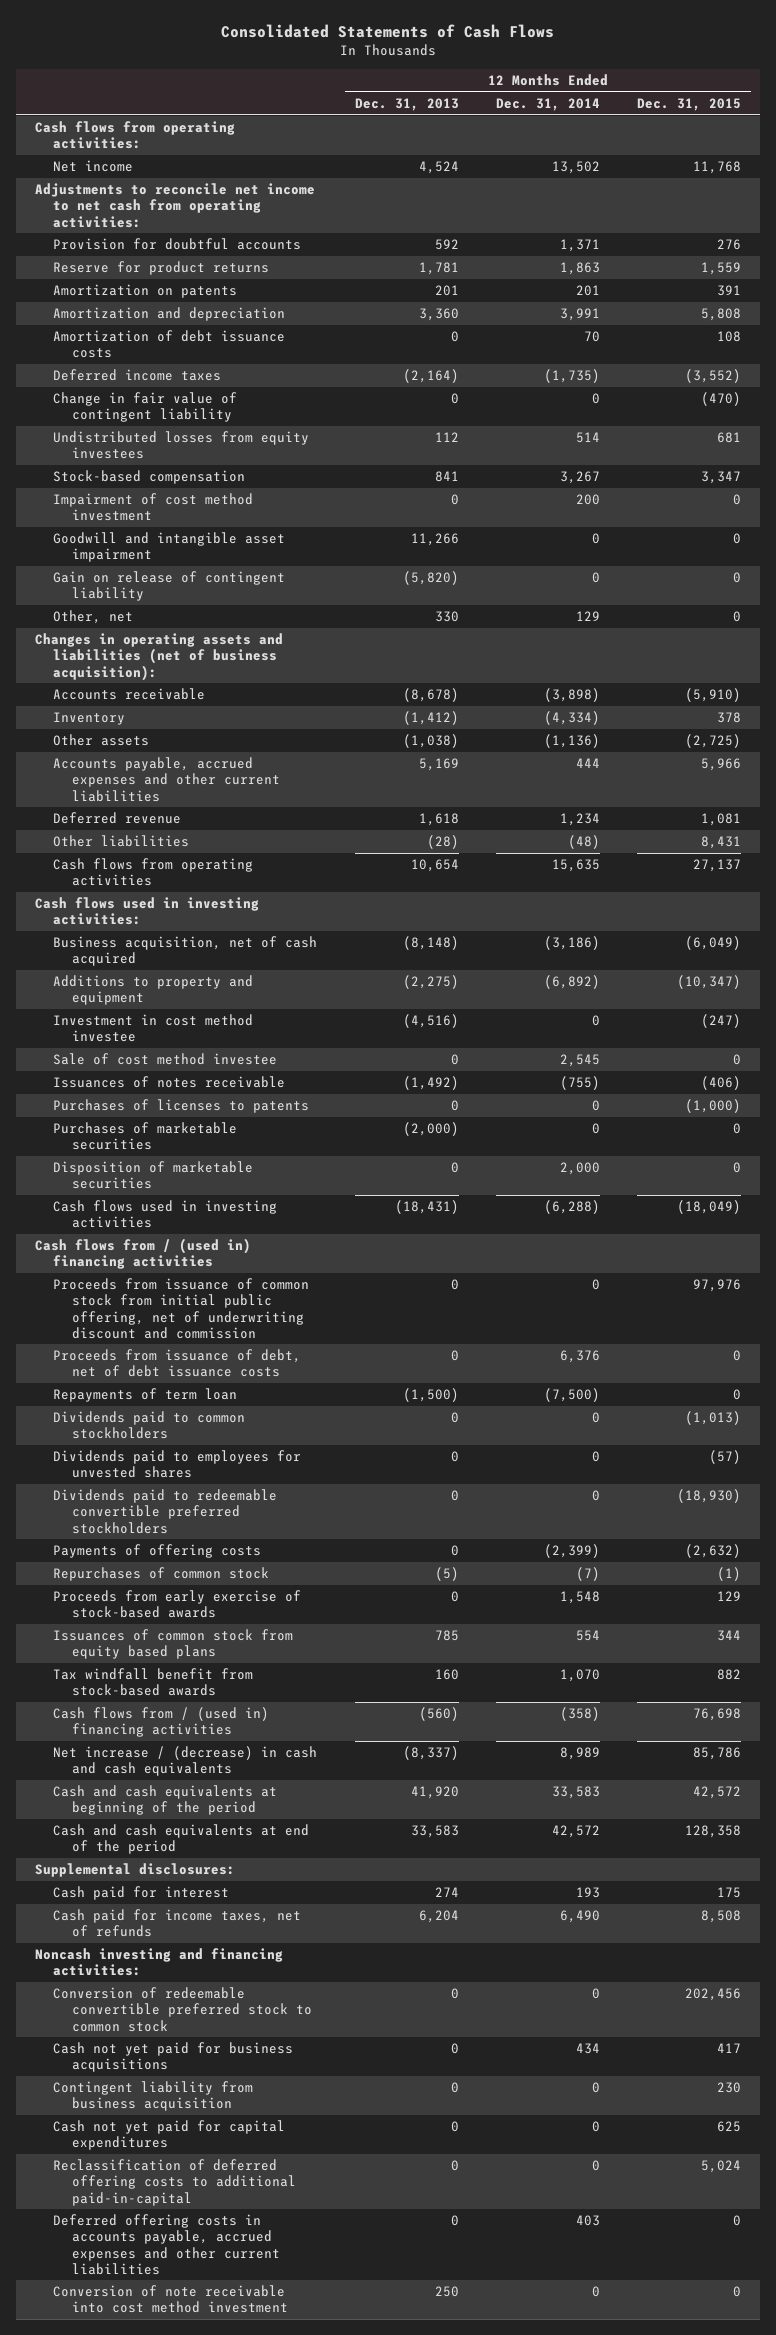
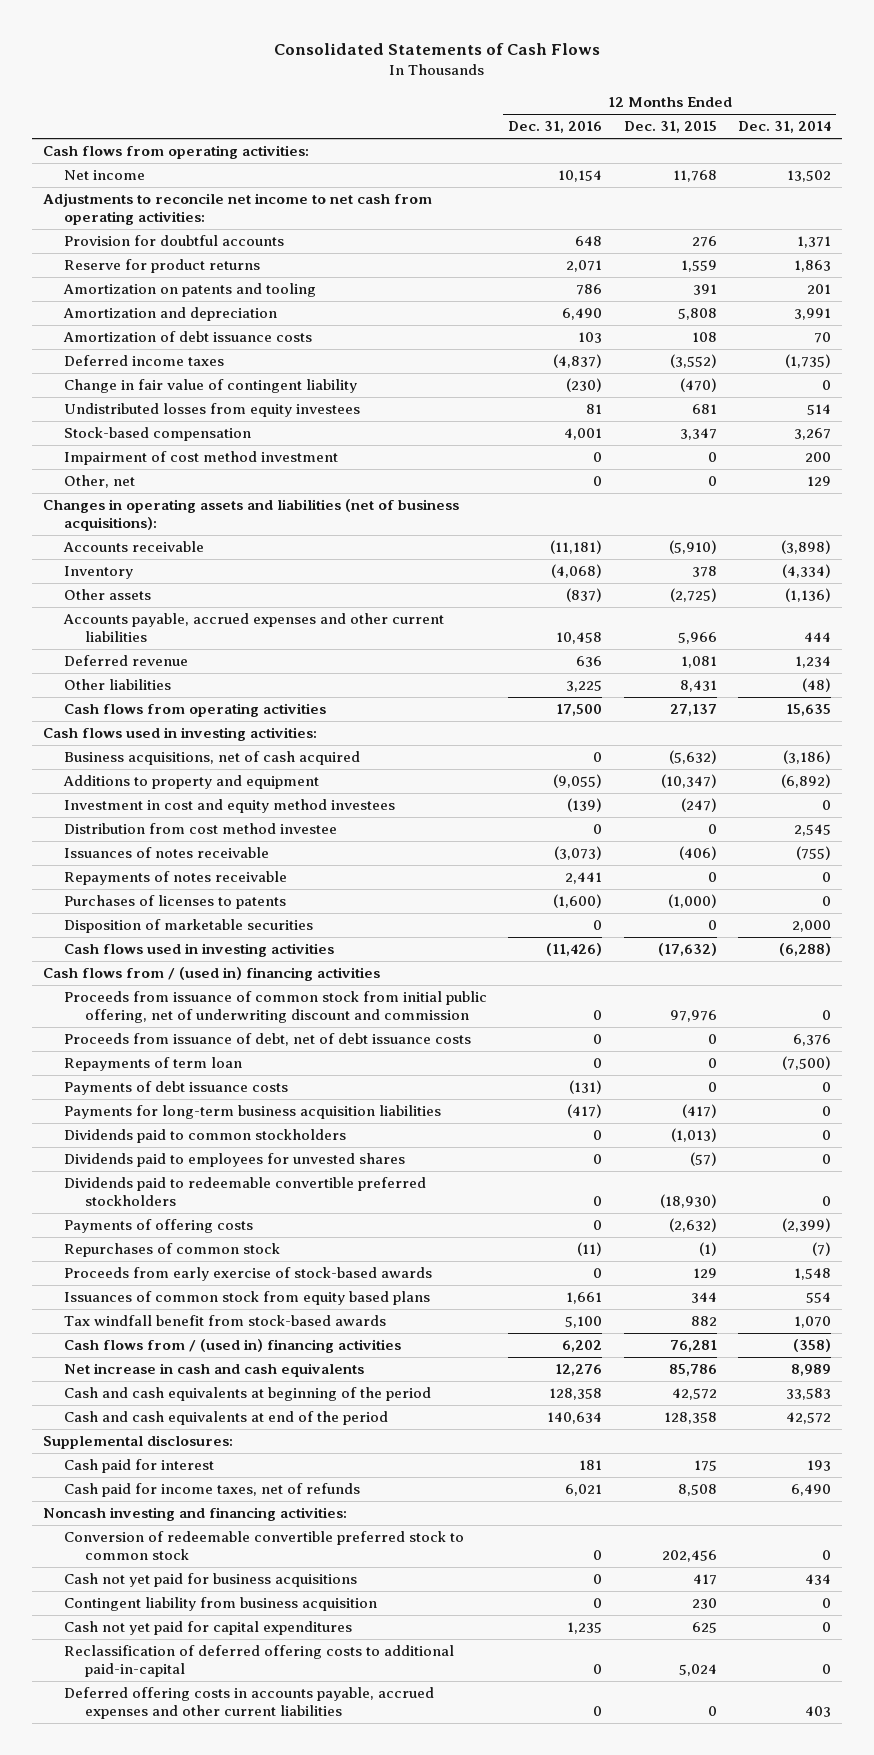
[354,98,459,112] Dec. 31, 2013 -> none
none -> [508,121,603,134] Dec. 31, 2016
[53,284,238,299] Amortization on patents -> [62,283,316,298] Amortization on patents and tooling
[53,532,286,563] Goodwill and intangible asset impairment -> none
[53,571,286,602] Gain on release of contingent liability -> none
[35,633,284,681] Changes in operating assets and liabilities (net of business acquisition): -> [42,499,459,531] Changes in operating assets and liabilities (net of business acquisitions):
[53,936,318,967] Business acquisition, net of cash acquired -> [63,751,360,766] Business acquisitions, net of cash acquired
[685,936,742,951] (6,049) -> [668,750,717,765] (5,632)
[53,1014,254,1043] Investment in cost method investee -> [63,799,395,814] Investment in cost and equity method investees
[53,1053,278,1066] Sale of cost method investee -> [63,823,337,835] Distribution from cost method investee
none -> [63,871,287,886] Repayments of notes receivable
[53,1122,238,1151] Purchases of marketable securities -> none
[677,1200,742,1215] (18,049) -> [657,943,717,957] (17,632)
none -> [63,1081,288,1096] Payments of debt issuance costs
none -> [63,1105,441,1120] Payments for long-term business acquisition liabilities
[693,1708,742,1722] 76,698 -> [669,1340,717,1353] 76,281
[53,1746,318,1777] Net increase / (decrease) in cash and cash equivalents -> [63,1363,364,1378] Net increase in cash and cash equivalents
[53,2285,288,2314] Conversion of note receivable into cost method investment -> none

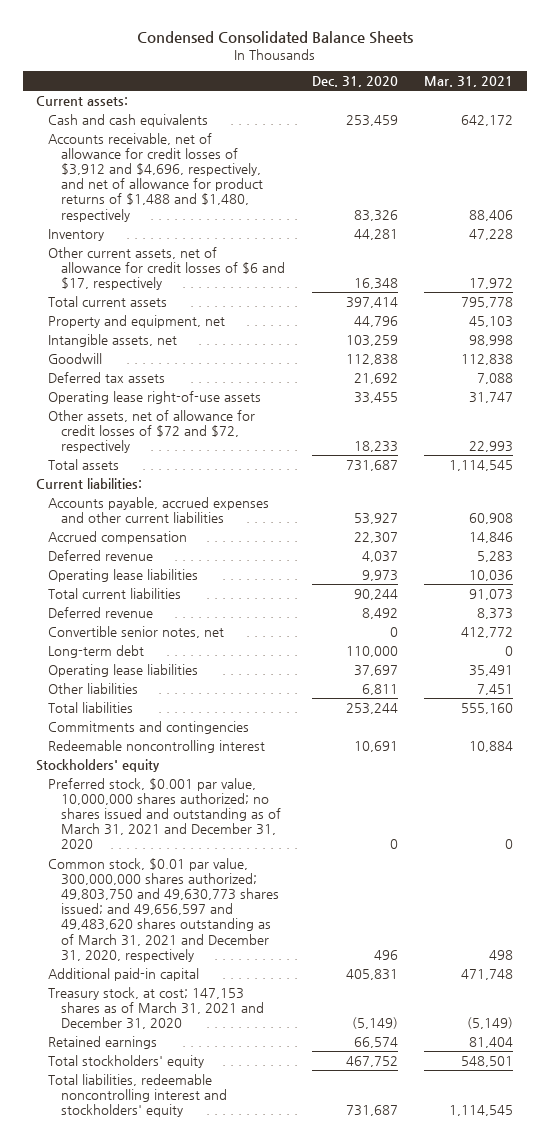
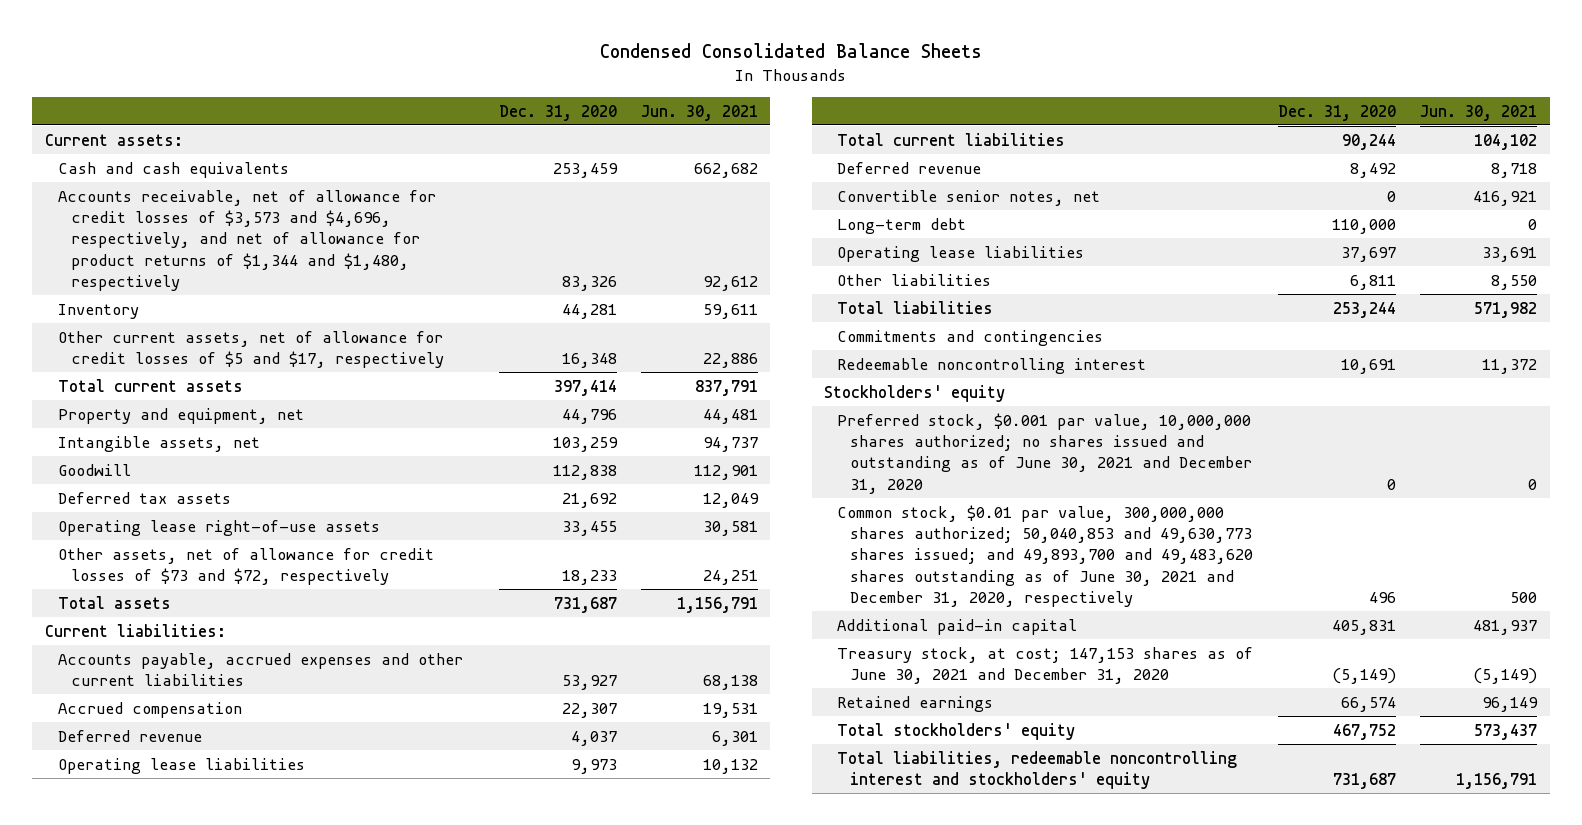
[424,76,514,88] Mar. 31, 2021 -> none
none -> [641,104,759,121] Jun. 30, 2021
[48,132,264,222] Accounts receivable, net of allowance for credit losses of $3,912 and $4,696, respectively, and net of allowance for product returns of $1,488 and $1,480, respectively -> [57,189,436,292] Accounts receivable, net of allowance for credit losses of $3,573 and $4,696, respectively, and net of allowance for product returns of $1,344 and $1,480, respectively
[48,246,286,291] Other current assets, net of allowance for credit losses of $6 and $17, respectively -> [57,330,445,368] Other current assets, net of allowance for credit losses of $5 and $17, respectively
[48,409,256,454] Other assets, net of allowance for credit losses of $72 and $72, respectively -> [57,547,434,585] Other assets, net of allowance for credit losses of $73 and $72, respectively
[48,777,282,850] Preferred stock, $0.001 par value, 10,000,000 shares authorized; no shares issued and outstanding as of March 31, 2021 and December 31, 2020 -> [837,412,1253,494] Preferred stock, $0.001 par value, 10,000,000 shares authorized; no shares issued and outstanding as of June 30, 2021 and December 31, 2020
[48,857,280,962] Common stock, $0.01 par value, 300,000,000 shares authorized; 49,803,750 and 49,630,773 shares issued; and 49,656,597 and 49,483,620 shares outstanding as of March 31, 2021 and December 31, 2020, respectively -> [837,504,1254,608] Common stock, $0.01 par value, 300,000,000 shares authorized; 50,040,853 and 49,630,773 shares issued; and 49,893,700 and 49,483,620 shares outstanding as of June 30, 2021 and December 31, 2020, respectively
[48,986,265,1030] Treasury stock, at cost; 147,153 shares as of March 31, 2021 and December 31, 2020 -> [837,646,1254,684] Treasury stock, at cost; 147,153 shares as of June 30, 2021 and December 31, 2020

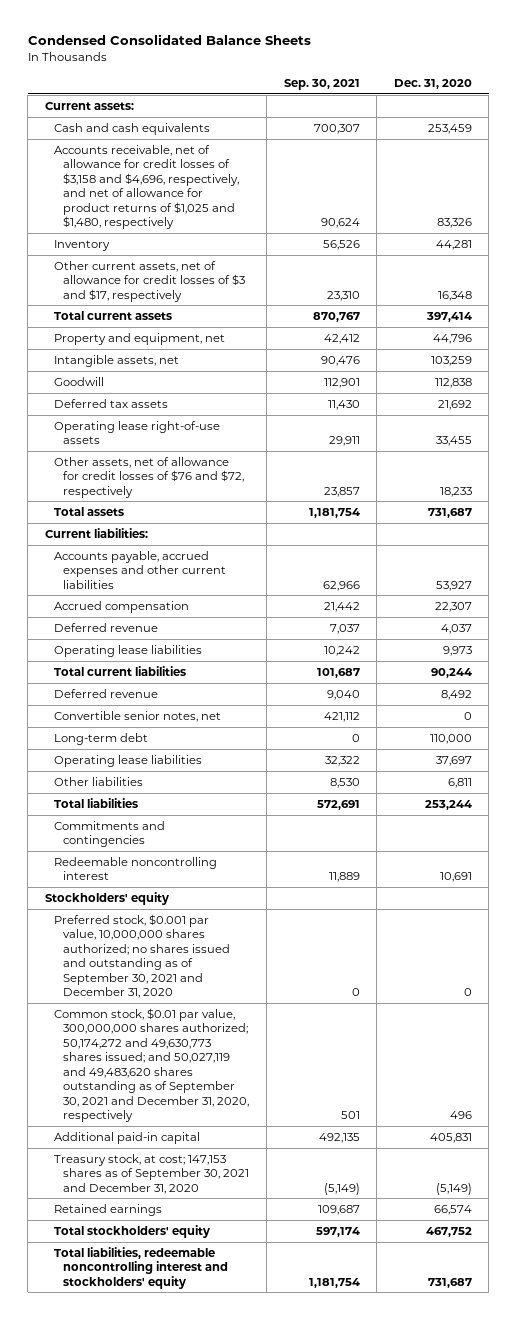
[641,104,759,121] Jun. 30, 2021 -> none
none -> [283,79,360,91] Sep. 30, 2021
[57,189,436,292] Accounts receivable, net of allowance for credit losses of $3,573 and $4,696, respectively, and net of allowance for product returns of $1,344 and $1,480, respectively -> [54,144,240,230] Accounts receivable, net of allowance for credit losses of $3,158 and $4,696, respectively, and net of allowance for product returns of $1,025 and $1,480, respectively
[57,330,445,368] Other current assets, net of allowance for credit losses of $5 and $17, respectively -> [54,260,246,302] Other current assets, net of allowance for credit losses of $3 and $17, respectively
[57,547,434,585] Other assets, net of allowance for credit losses of $73 and $72, respectively -> [54,456,245,498] Other assets, net of allowance for credit losses of $76 and $72, respectively
[837,412,1253,494] Preferred stock, $0.001 par value, 10,000,000 shares authorized; no shares issued and outstanding as of June 30, 2021 and December 31, 2020 -> [54,913,231,999] Preferred stock, $0.001 par value, 10,000,000 shares authorized; no shares issued and outstanding as of September 30, 2021 and December 31, 2020
[837,504,1254,608] Common stock, $0.01 par value, 300,000,000 shares authorized; 50,040,853 and 49,630,773 shares issued; and 49,893,700 and 49,483,620 shares outstanding as of June 30, 2021 and December 31, 2020, respectively -> [54,1007,250,1123] Common stock, $0.01 par value, 300,000,000 shares authorized; 50,174,272 and 49,630,773 shares issued; and 50,027,119 and 49,483,620 shares outstanding as of September 30, 2021 and December 31, 2020, respectively
[837,646,1254,684] Treasury stock, at cost; 147,153 shares as of June 30, 2021 and December 31, 2020 -> [54,1153,250,1194] Treasury stock, at cost; 147,153 shares as of September 30, 2021 and December 31, 2020

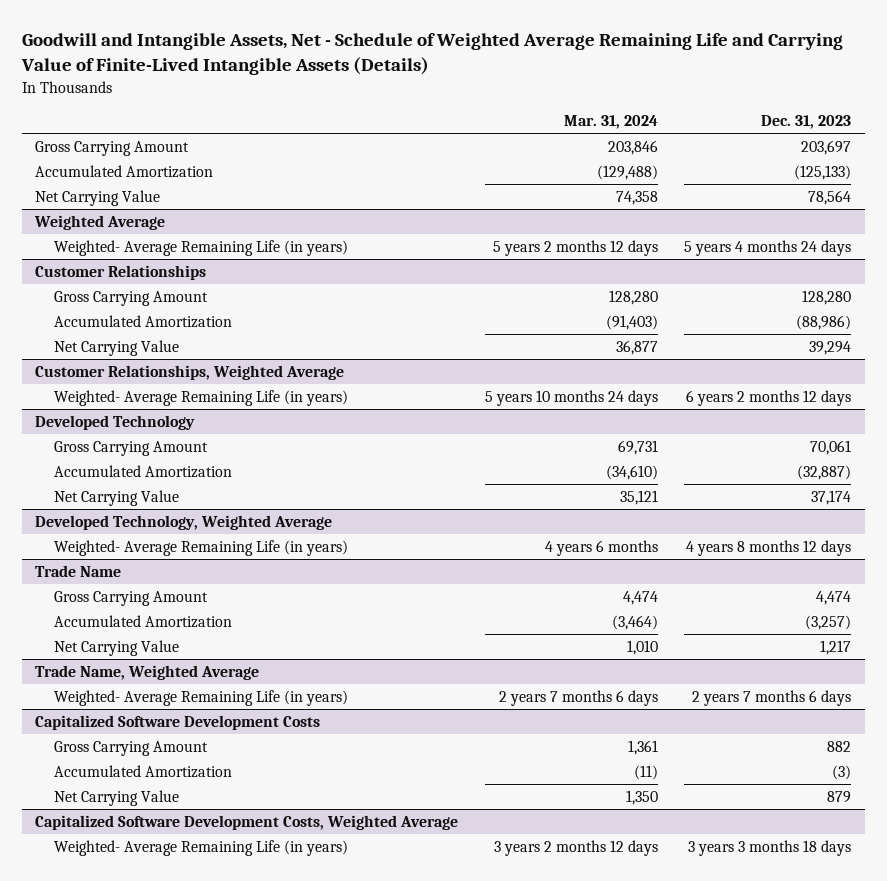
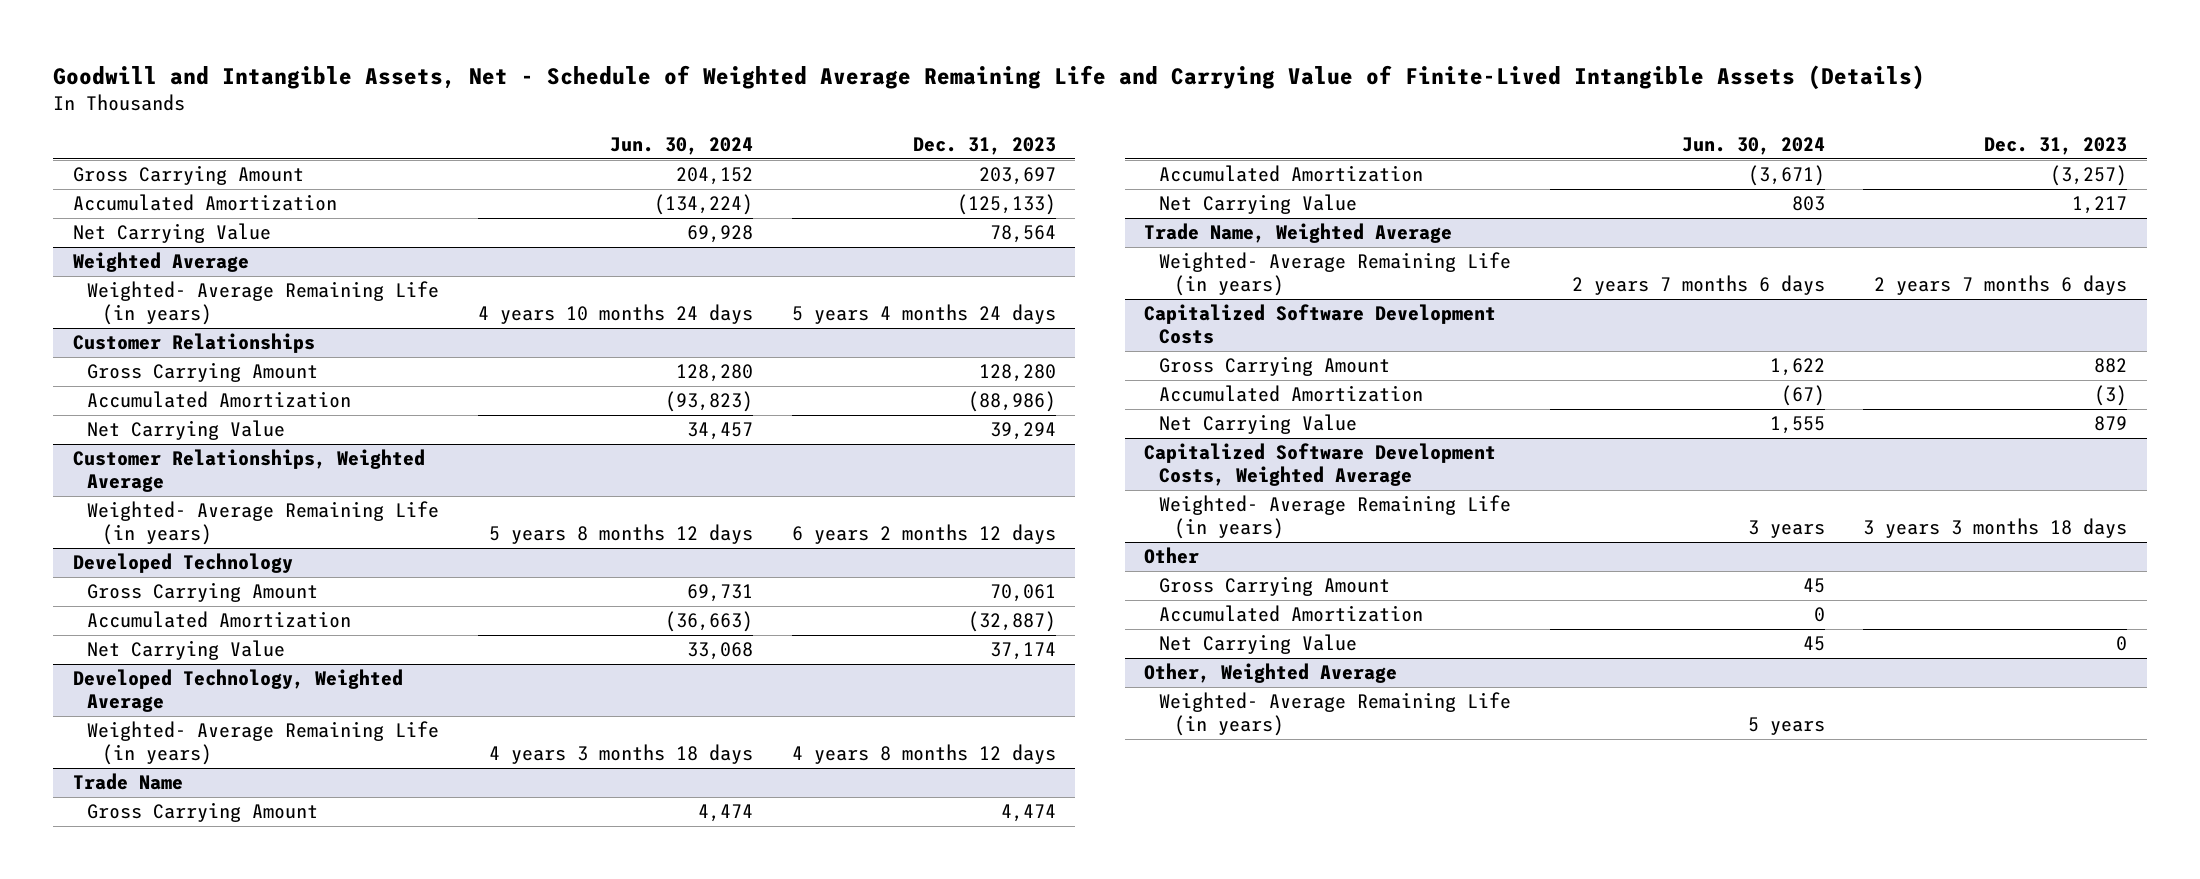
[563,115,658,130] Mar. 31, 2024 -> none
none -> [610,137,754,156] Jun. 30, 2024
none -> [1144,547,1200,565] Other
none -> [1158,576,1390,597] Gross Carrying Amount
none -> [1158,605,1423,623] Accumulated Amortization
none -> [1158,634,1357,655] Net Carrying Value
none -> [1144,663,1398,684] Other, Weighted Average
none -> [1158,692,1511,737] Weighted- Average Remaining Life (in years)

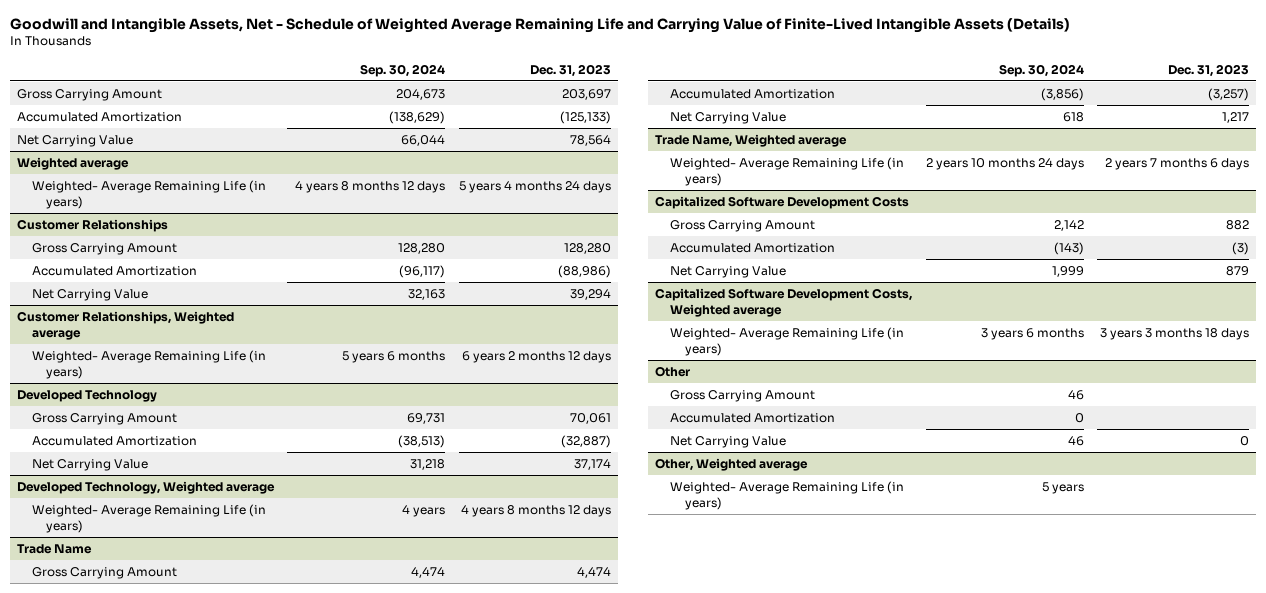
[610,137,754,156] Jun. 30, 2024 -> none
none -> [360,63,446,77] Sep. 30, 2024
[72,252,249,273] Weighted Average -> [16,157,129,171] Weighted average
[72,449,425,493] Customer Relationships, Weighted Average -> [16,311,234,340] Customer Relationships, Weighted average
[72,669,403,713] Developed Technology, Weighted Average -> [16,481,275,495] Developed Technology, Weighted average
[1144,223,1453,244] Trade Name, Weighted Average -> [655,134,848,148] Trade Name, Weighted average
[1144,443,1497,487] Capitalized Software Development Costs, Weighted Average -> [655,288,913,317] Capitalized Software Development Costs, Weighted average
[1144,663,1398,684] Other, Weighted Average -> [655,458,809,472] Other, Weighted average

